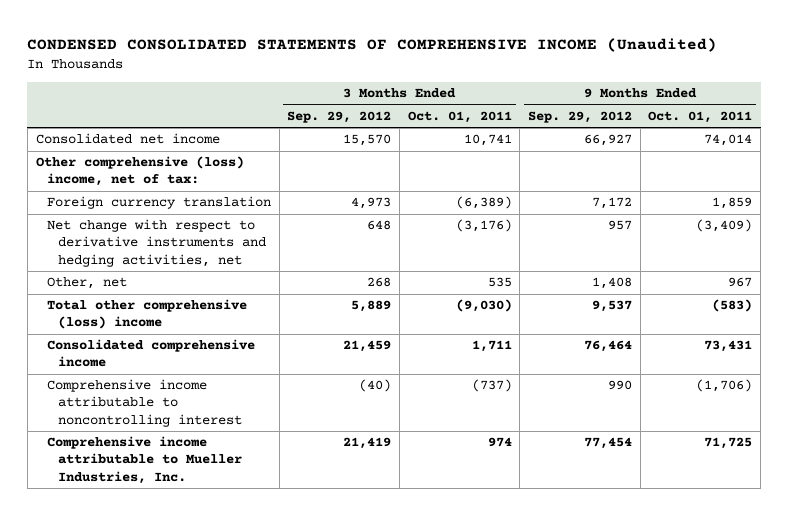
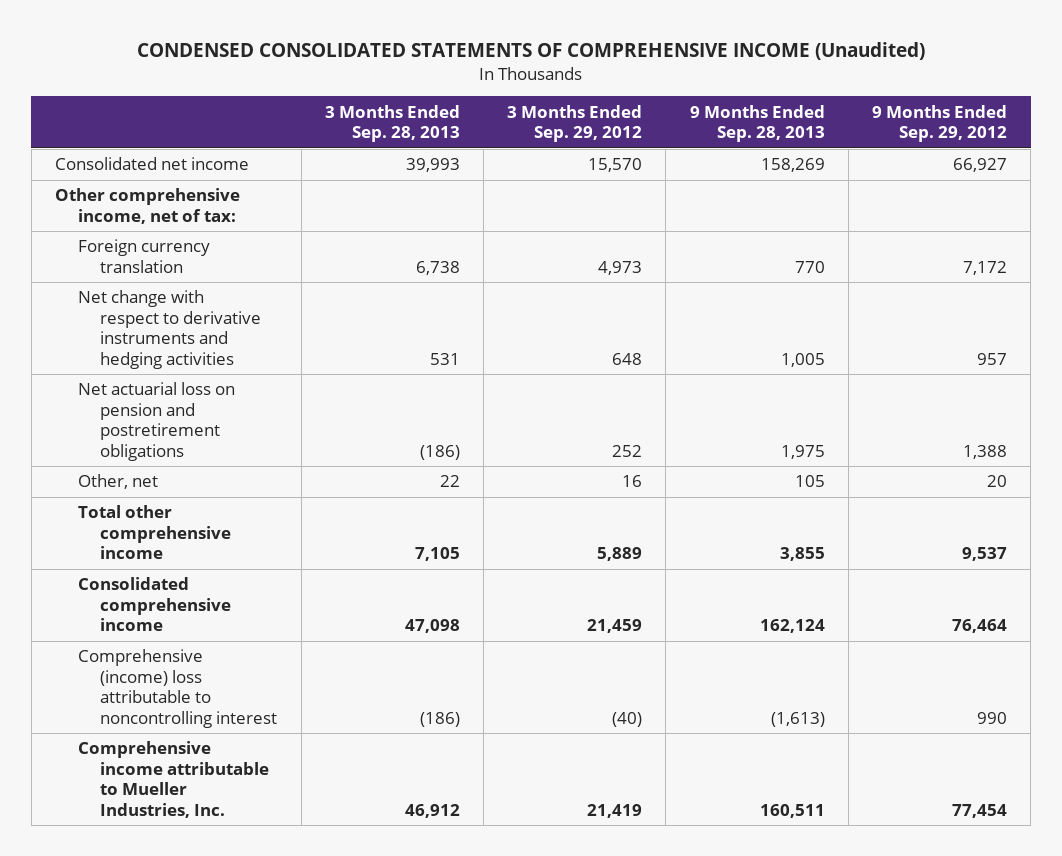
[407,110,512,123] Oct. 01, 2011 -> none
[648,110,753,123] Oct. 01, 2011 -> none
none -> [324,104,460,143] 3 Months Ended Sep. 28, 2013
none -> [689,104,825,143] 9 Months Ended Sep. 28, 2013
[35,156,244,187] Other comprehensive (loss) income, net of tax: -> [55,188,241,224] Other comprehensive income, net of tax:
[46,219,267,267] Net change with respect to derivative instruments and hedging activities, net -> [77,290,262,369] Net change with respect to derivative instruments and hedging activities
none -> [77,382,235,461] Net actuarial loss on pension and postretirement obligations
[367,277,392,288] 268 -> [622,475,643,488] 16
[592,277,633,290] 1,408 -> [987,475,1008,488] 20
[46,299,247,330] Total other comprehensive (loss) income -> [77,505,232,560] Total other comprehensive income
[46,379,243,427] Comprehensive income attributable to noncontrolling interest -> [77,649,278,728] Comprehensive (income) loss attributable to noncontrolling interest

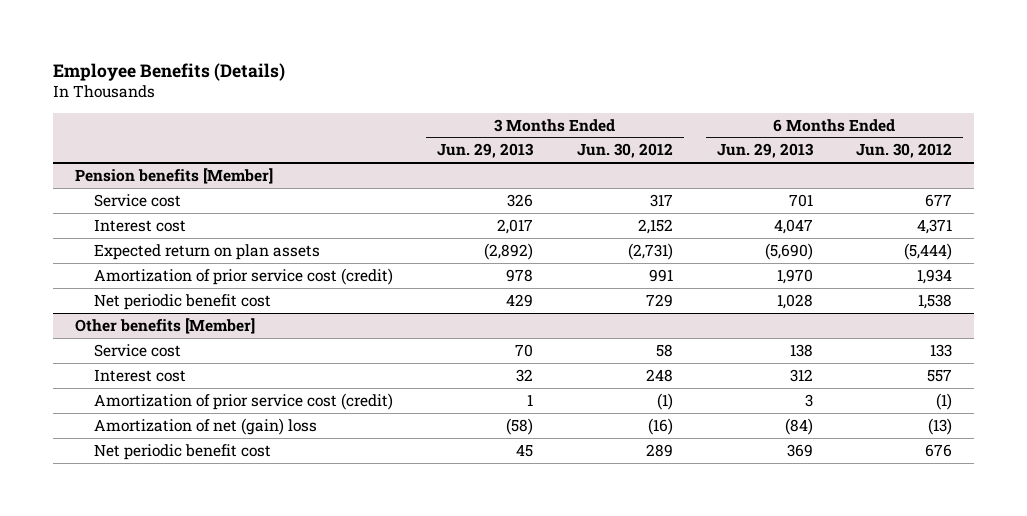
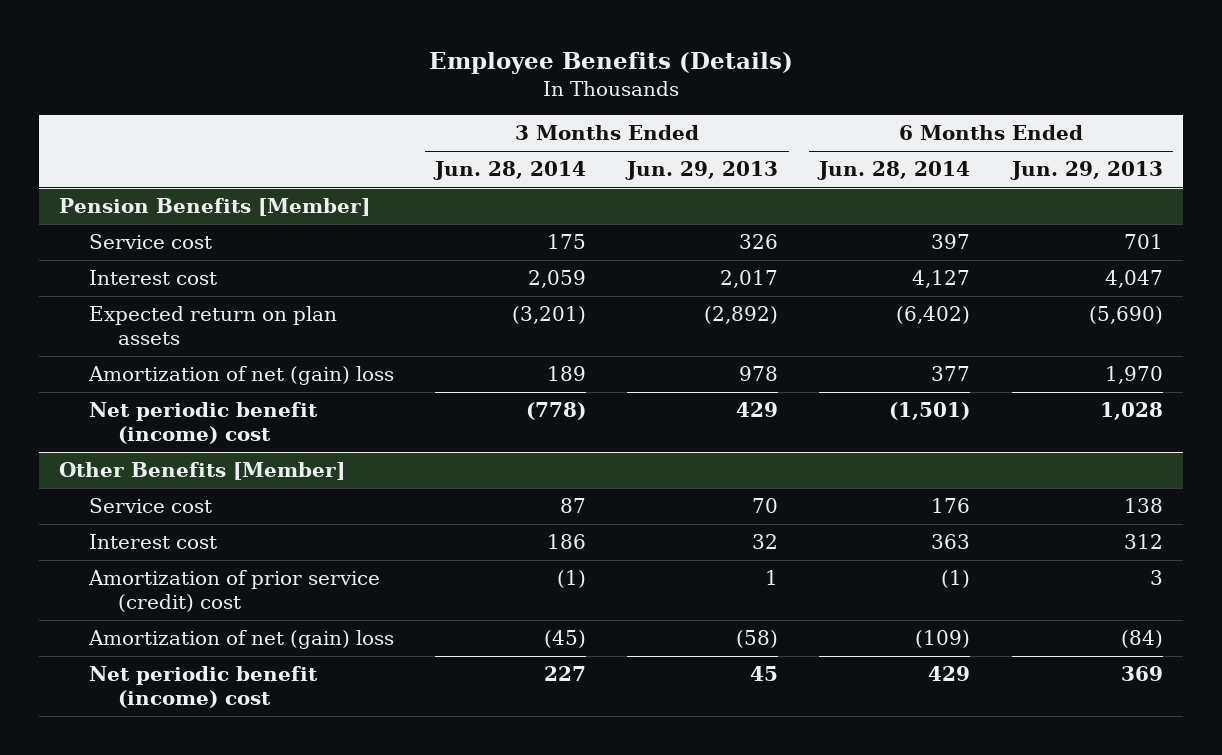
[576,143,673,159] Jun. 30, 2012 -> none
[856,143,953,159] Jun. 30, 2012 -> none
none -> [433,161,587,181] Jun. 28, 2014
none -> [817,161,971,181] Jun. 28, 2014
[74,167,273,184] Pension benefits [Member] -> [59,198,371,217] Pension Benefits [Member]
[93,267,393,285] Amortization of prior service cost (credit) -> [87,366,394,386] Amortization of net (gain) loss
[93,293,271,310] Net periodic benefit cost -> [88,402,318,445] Net periodic benefit (income) cost
[74,317,255,334] Other benefits [Member] -> [59,462,346,481] Other Benefits [Member]
[93,392,393,410] Amortization of prior service cost (credit) -> [87,570,380,613] Amortization of prior service (credit) cost
[93,443,271,460] Net periodic benefit cost -> [88,666,318,709] Net periodic benefit (income) cost

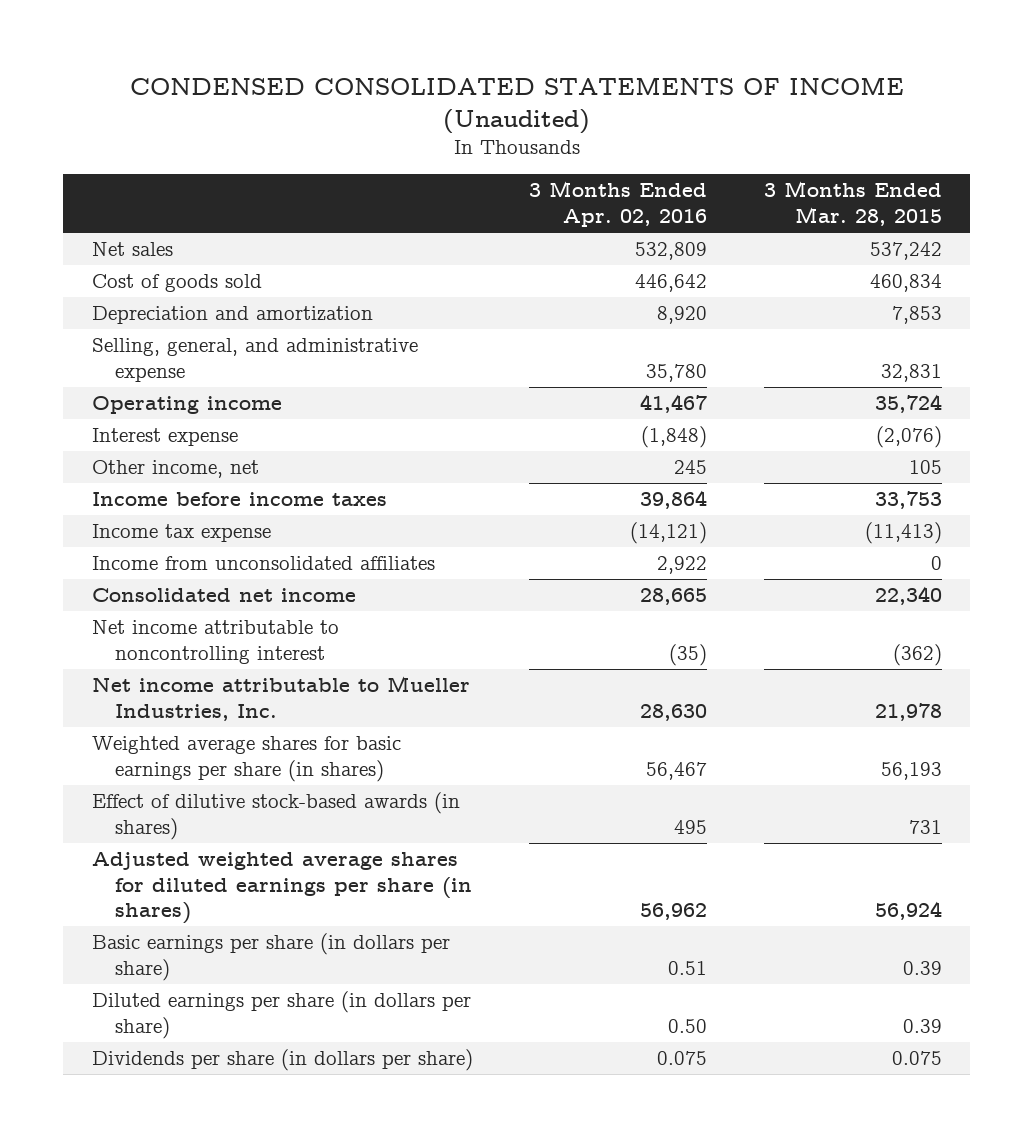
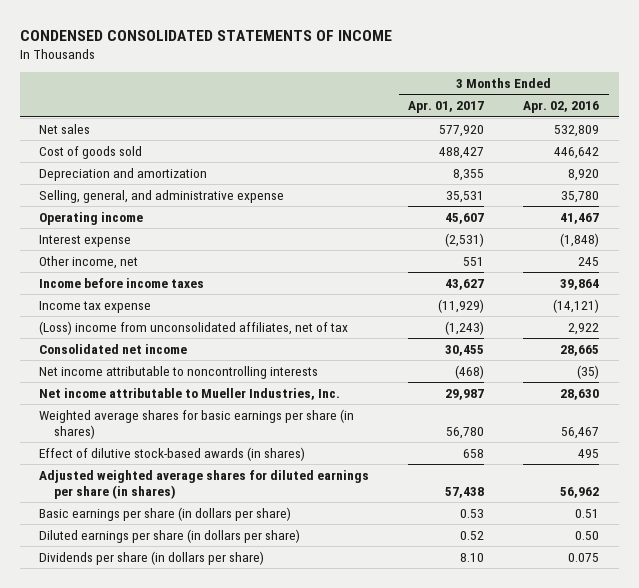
[129,76,904,134] CONDENSED CONSOLIDATED STATEMENTS OF INCOME (Unaudited) -> [19,29,392,41] CONDENSED CONSOLIDATED STATEMENTS OF INCOME
[763,181,942,226] 3 Months Ended Mar. 28, 2015 -> none
none -> [408,101,485,114] Apr. 01, 2017
[91,556,435,571] Income from unconsolidated affiliates -> [39,320,349,335] (Loss) income from unconsolidated affiliates, net of tax
[91,620,339,664] Net income attributable to noncontrolling interest -> [39,365,319,379] Net income attributable to noncontrolling interests

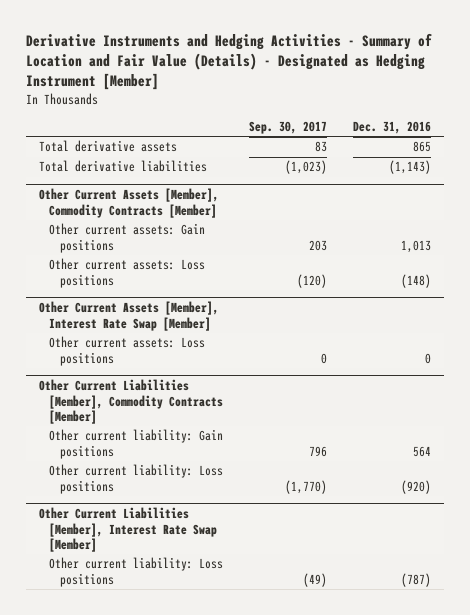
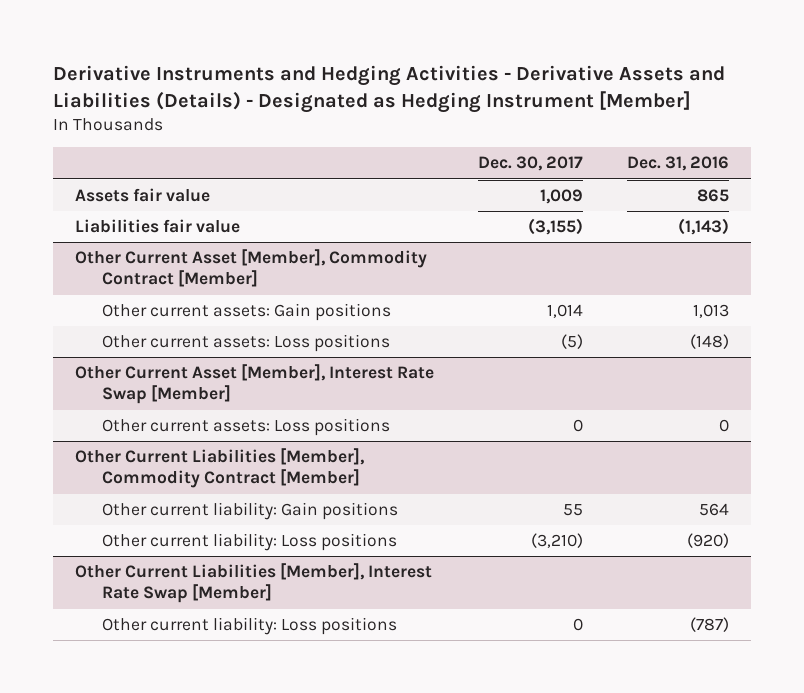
[25,32,432,91] Derivative Instruments and Hedging Activities - Summary of Location and Fair Value (Details) - Designated as Hedging Instrument [Member] -> [52,64,725,113] Derivative Instruments and Hedging Activities - Derivative Assets and Liabilities (Details) - Designated as Hedging Instrument [Member]
[249,120,328,134] Sep. 30, 2017 -> none
none -> [478,156,584,172] Dec. 30, 2017
[38,140,177,153] Total derivative assets -> [74,188,210,203] Assets fair value
[38,160,207,173] Total derivative liabilities -> [74,219,240,234] Liabilities fair value
[38,188,219,218] Other Current Assets [Member], Commodity Contracts [Member] -> [74,249,427,288] Other Current Asset [Member], Commodity Contract [Member]
[38,301,219,331] Other Current Assets [Member], Interest Rate Swap [Member] -> [74,364,434,405] Other Current Asset [Member], Interest Rate Swap [Member]
[38,379,224,425] Other Current Liabilities [Member], Commodity Contracts [Member] -> [74,448,364,489] Other Current Liabilities [Member], Commodity Contract [Member]

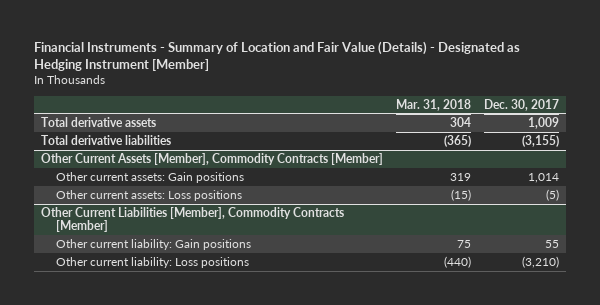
[52,64,725,113] Derivative Instruments and Hedging Activities - Derivative Assets and Liabilities (Details) - Designated as Hedging Instrument [Member] -> [34,40,521,72] Financial Instruments - Summary of Location and Fair Value (Details) - Designated as Hedging Instrument [Member]
[627,156,730,172] Dec. 31, 2016 -> none
none -> [395,98,471,111] Mar. 31, 2018
[74,188,210,203] Assets fair value -> [40,116,156,127] Total derivative assets
[74,219,240,234] Liabilities fair value -> [40,134,171,145] Total derivative liabilities
[74,249,427,288] Other Current Asset [Member], Commodity Contract [Member] -> [40,152,383,165] Other Current Assets [Member], Commodity Contracts [Member]
[74,364,434,405] Other Current Asset [Member], Interest Rate Swap [Member] -> none
[102,418,391,437] Other current assets: Loss positions -> none
[74,448,364,489] Other Current Liabilities [Member], Commodity Contract [Member] -> [40,206,344,232] Other Current Liabilities [Member], Commodity Contracts [Member]
[74,563,432,604] Other Current Liabilities [Member], Interest Rate Swap [Member] -> none
[102,617,398,636] Other current liability: Loss positions -> none

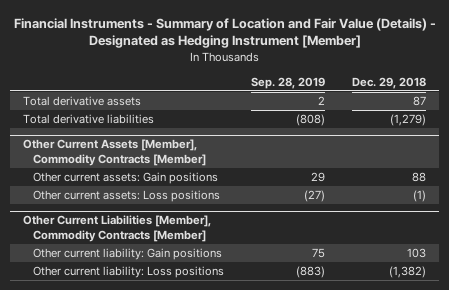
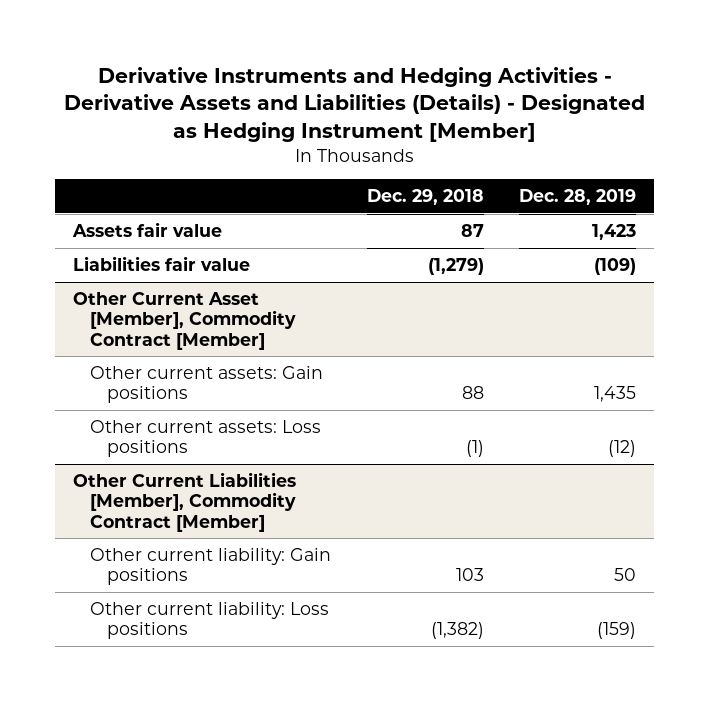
[13,17,436,49] Financial Instruments - Summary of Location and Fair Value (Details) - Designated as Hedging Instrument [Member] -> [63,66,645,142] Derivative Instruments and Hedging Activities - Derivative Assets and Liabilities (Details) - Designated as Hedging Instrument [Member]
[251,76,326,89] Sep. 28, 2019 -> none
none -> [519,189,637,206] Dec. 28, 2019
[23,96,142,107] Total derivative assets -> [71,221,222,237] Assets fair value
[23,114,155,125] Total derivative liabilities -> [72,255,250,271] Liabilities fair value
[23,139,207,166] Other Current Assets [Member], Commodity Contracts [Member] -> [72,291,297,350] Other Current Asset [Member], Commodity Contract [Member]
[23,215,212,242] Other Current Liabilities [Member], Commodity Contracts [Member] -> [72,471,297,532] Other Current Liabilities [Member], Commodity Contract [Member]

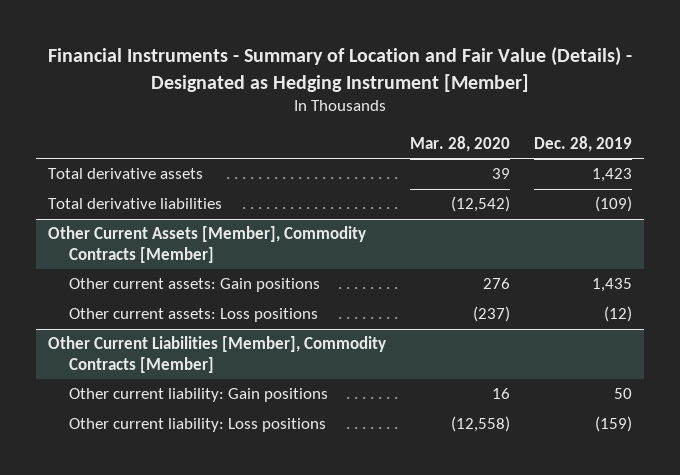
[63,66,645,142] Derivative Instruments and Hedging Activities - Derivative Assets and Liabilities (Details) - Designated as Hedging Instrument [Member] -> [47,47,632,92] Financial Instruments - Summary of Location and Fair Value (Details) - Designated as Hedging Instrument [Member]
[366,189,484,206] Dec. 29, 2018 -> none
none -> [409,135,510,152] Mar. 28, 2020
[71,221,222,237] Assets fair value -> [48,168,204,180] Total derivative assets
[72,255,250,271] Liabilities fair value -> [48,198,223,210] Total derivative liabilities
[72,291,297,350] Other Current Asset [Member], Commodity Contract [Member] -> [48,226,367,263] Other Current Assets [Member], Commodity Contracts [Member]
[72,471,297,532] Other Current Liabilities [Member], Commodity Contract [Member] -> [48,336,387,373] Other Current Liabilities [Member], Commodity Contracts [Member]

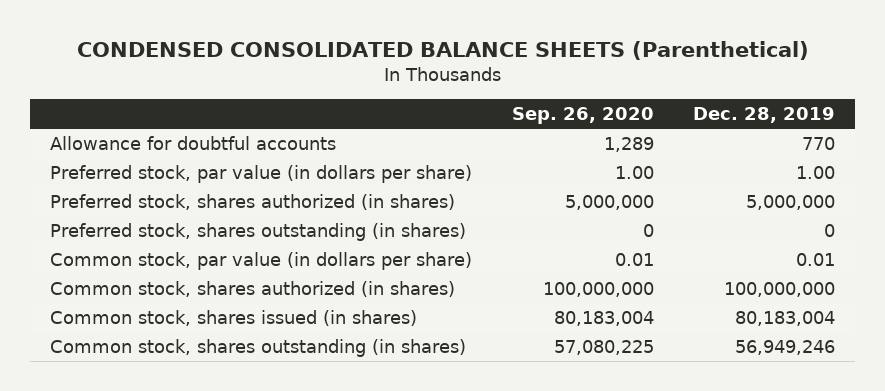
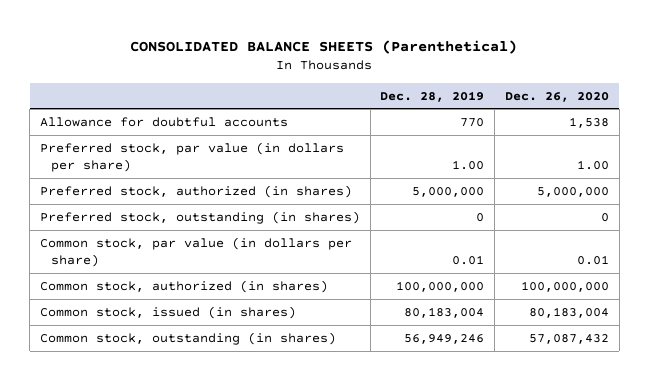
[76,41,809,61] CONDENSED CONSOLIDATED BALANCE SHEETS (Parenthetical) -> [130,39,518,54] CONSOLIDATED BALANCE SHEETS (Parenthetical)
[511,106,654,124] Sep. 26, 2020 -> none
none -> [505,91,610,102] Dec. 26, 2020
[49,194,455,211] Preferred stock, shares authorized (in shares) -> [39,184,352,198] Preferred stock, authorized (in shares)
[49,223,466,242] Preferred stock, shares outstanding (in shares) -> [39,210,360,224] Preferred stock, outstanding (in shares)
[49,281,455,298] Common stock, shares authorized (in shares) -> [39,279,328,293] Common stock, authorized (in shares)
[49,310,417,327] Common stock, shares issued (in shares) -> [39,305,296,319] Common stock, issued (in shares)
[49,339,466,358] Common stock, shares outstanding (in shares) -> [39,331,336,345] Common stock, outstanding (in shares)

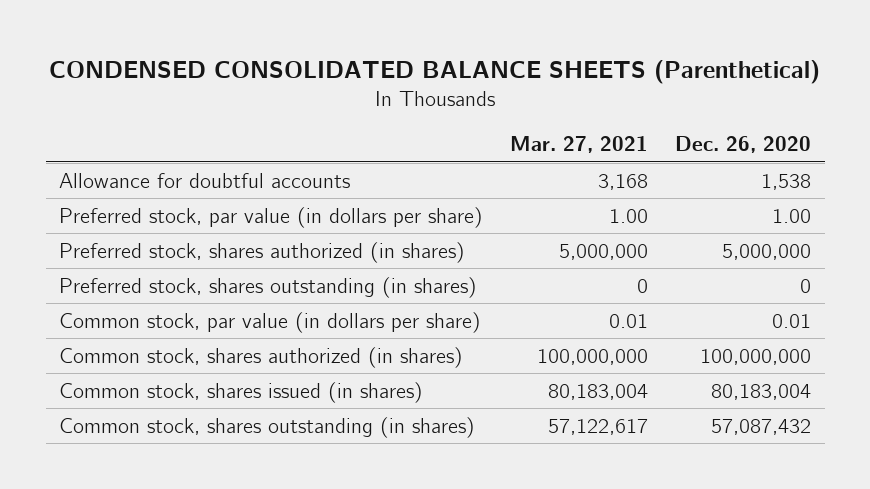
[130,39,518,54] CONSOLIDATED BALANCE SHEETS (Parenthetical) -> [49,59,821,84] CONDENSED CONSOLIDATED BALANCE SHEETS (Parenthetical)
[380,90,485,102] Dec. 28, 2019 -> none
none -> [510,136,649,154] Mar. 27, 2021
[39,184,352,198] Preferred stock, authorized (in shares) -> [59,241,466,263] Preferred stock, shares authorized (in shares)
[39,210,360,224] Preferred stock, outstanding (in shares) -> [59,276,478,298] Preferred stock, shares outstanding (in shares)
[39,279,328,293] Common stock, authorized (in shares) -> [59,346,464,368] Common stock, shares authorized (in shares)
[39,305,296,319] Common stock, issued (in shares) -> [59,381,424,403] Common stock, shares issued (in shares)
[39,331,336,345] Common stock, outstanding (in shares) -> [59,416,476,438] Common stock, shares outstanding (in shares)

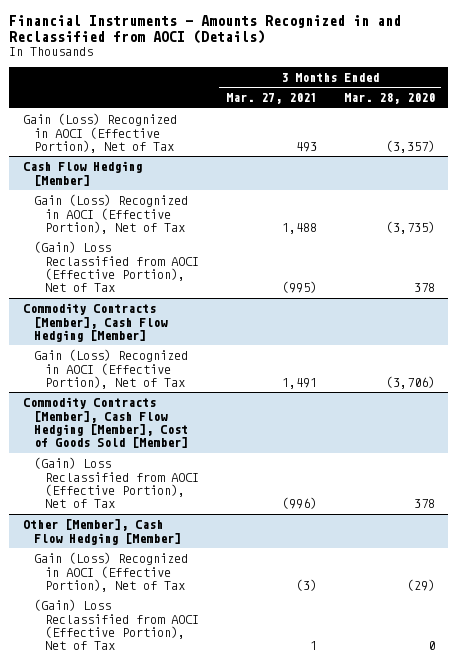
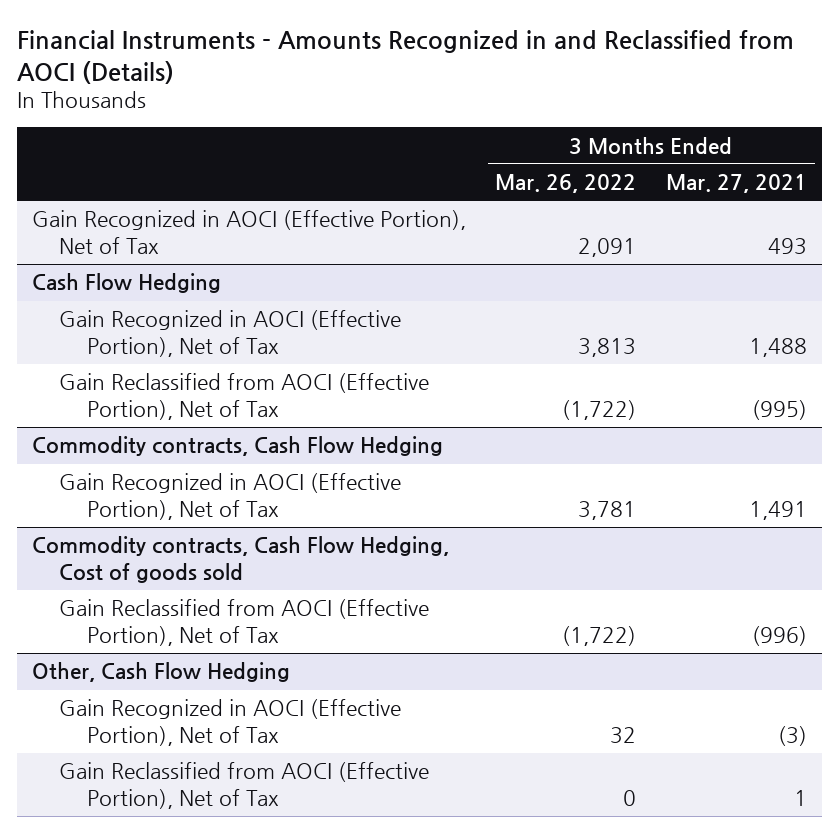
[343,93,435,105] Mar. 28, 2020 -> none
none -> [495,174,637,194] Mar. 26, 2022
[22,113,177,153] Gain (Loss) Recognized in AOCI (Effective Portion), Net of Tax -> [31,210,466,254] Gain Recognized in AOCI (Effective Portion), Net of Tax
[22,161,142,186] Cash Flow Hedging [Member] -> [31,273,221,294] Cash Flow Hedging
[33,194,188,234] Gain (Loss) Recognized in AOCI (Effective Portion), Net of Tax -> [59,310,402,357] Gain Recognized in AOCI (Effective Portion), Net of Tax
[33,241,200,293] (Gain) Loss Reclassified from AOCI (Effective Portion), Net of Tax -> [59,373,430,420] Gain Reclassified from AOCI (Effective Portion), Net of Tax
[22,303,168,342] Commodity Contracts [Member], Cash Flow Hedging [Member] -> [31,436,443,457] Commodity contracts, Cash Flow Hedging
[33,349,188,389] Gain (Loss) Recognized in AOCI (Effective Portion), Net of Tax -> [59,473,402,520] Gain Recognized in AOCI (Effective Portion), Net of Tax
[22,397,188,449] Commodity Contracts [Member], Cash Flow Hedging [Member], Cost of Goods Sold [Member] -> [31,536,449,583] Commodity contracts, Cash Flow Hedging, Cost of goods sold
[33,457,200,509] (Gain) Loss Reclassified from AOCI (Effective Portion), Net of Tax -> [59,599,430,646] Gain Reclassified from AOCI (Effective Portion), Net of Tax
[22,519,181,545] Other [Member], Cash Flow Hedging [Member] -> [31,662,290,683] Other, Cash Flow Hedging
[33,552,188,592] Gain (Loss) Recognized in AOCI (Effective Portion), Net of Tax -> [59,699,402,746] Gain Recognized in AOCI (Effective Portion), Net of Tax
[33,599,200,651] (Gain) Loss Reclassified from AOCI (Effective Portion), Net of Tax -> [59,762,430,809] Gain Reclassified from AOCI (Effective Portion), Net of Tax

